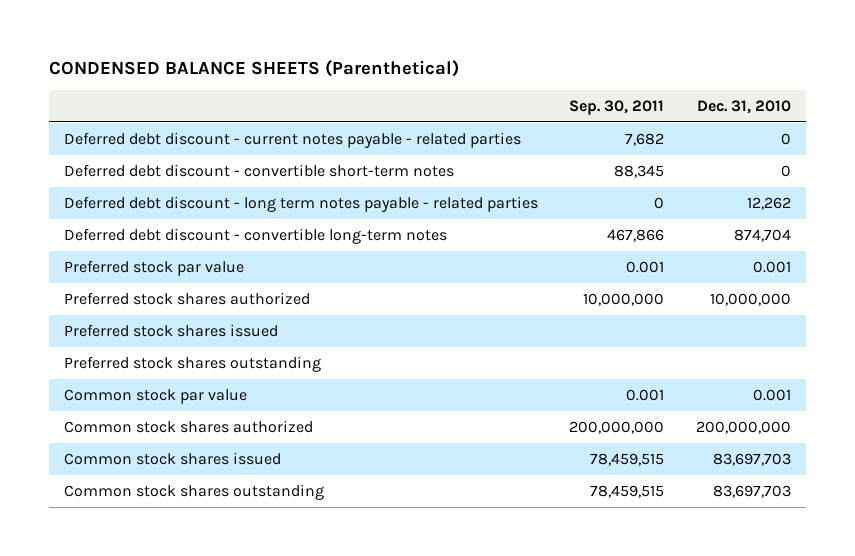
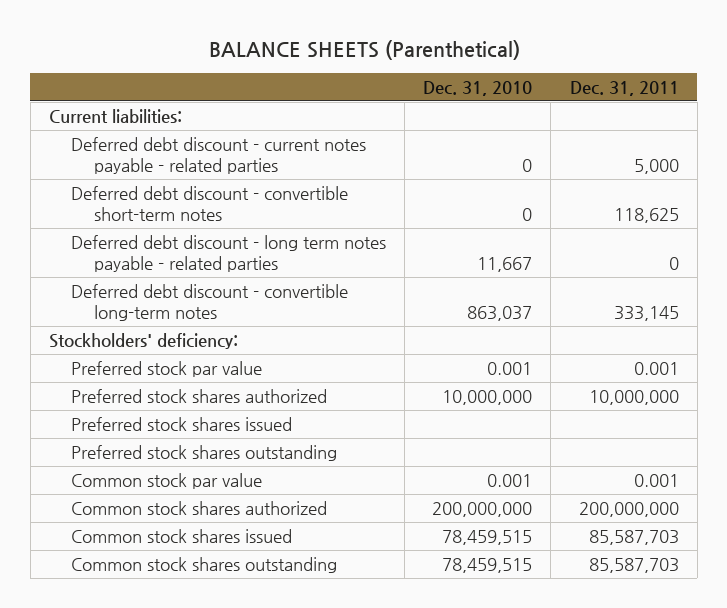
[48,59,459,77] CONDENSED BALANCE SHEETS (Parenthetical) -> [208,40,520,61] BALANCE SHEETS (Parenthetical)
[569,100,665,116] Sep. 30, 2011 -> none
none -> [569,80,679,96] Dec. 31, 2011
none -> [48,108,182,123] Current liabilities:
[746,196,791,210] 12,262 -> [477,256,533,272] 11,667
[733,228,791,242] 874,704 -> [467,305,533,321] 863,037
none -> [48,332,238,349] Stockholders' deficiency:
[712,452,791,466] 83,697,703 -> [442,529,533,545] 78,459,515
[712,484,791,498] 83,697,703 -> [442,557,533,573] 78,459,515

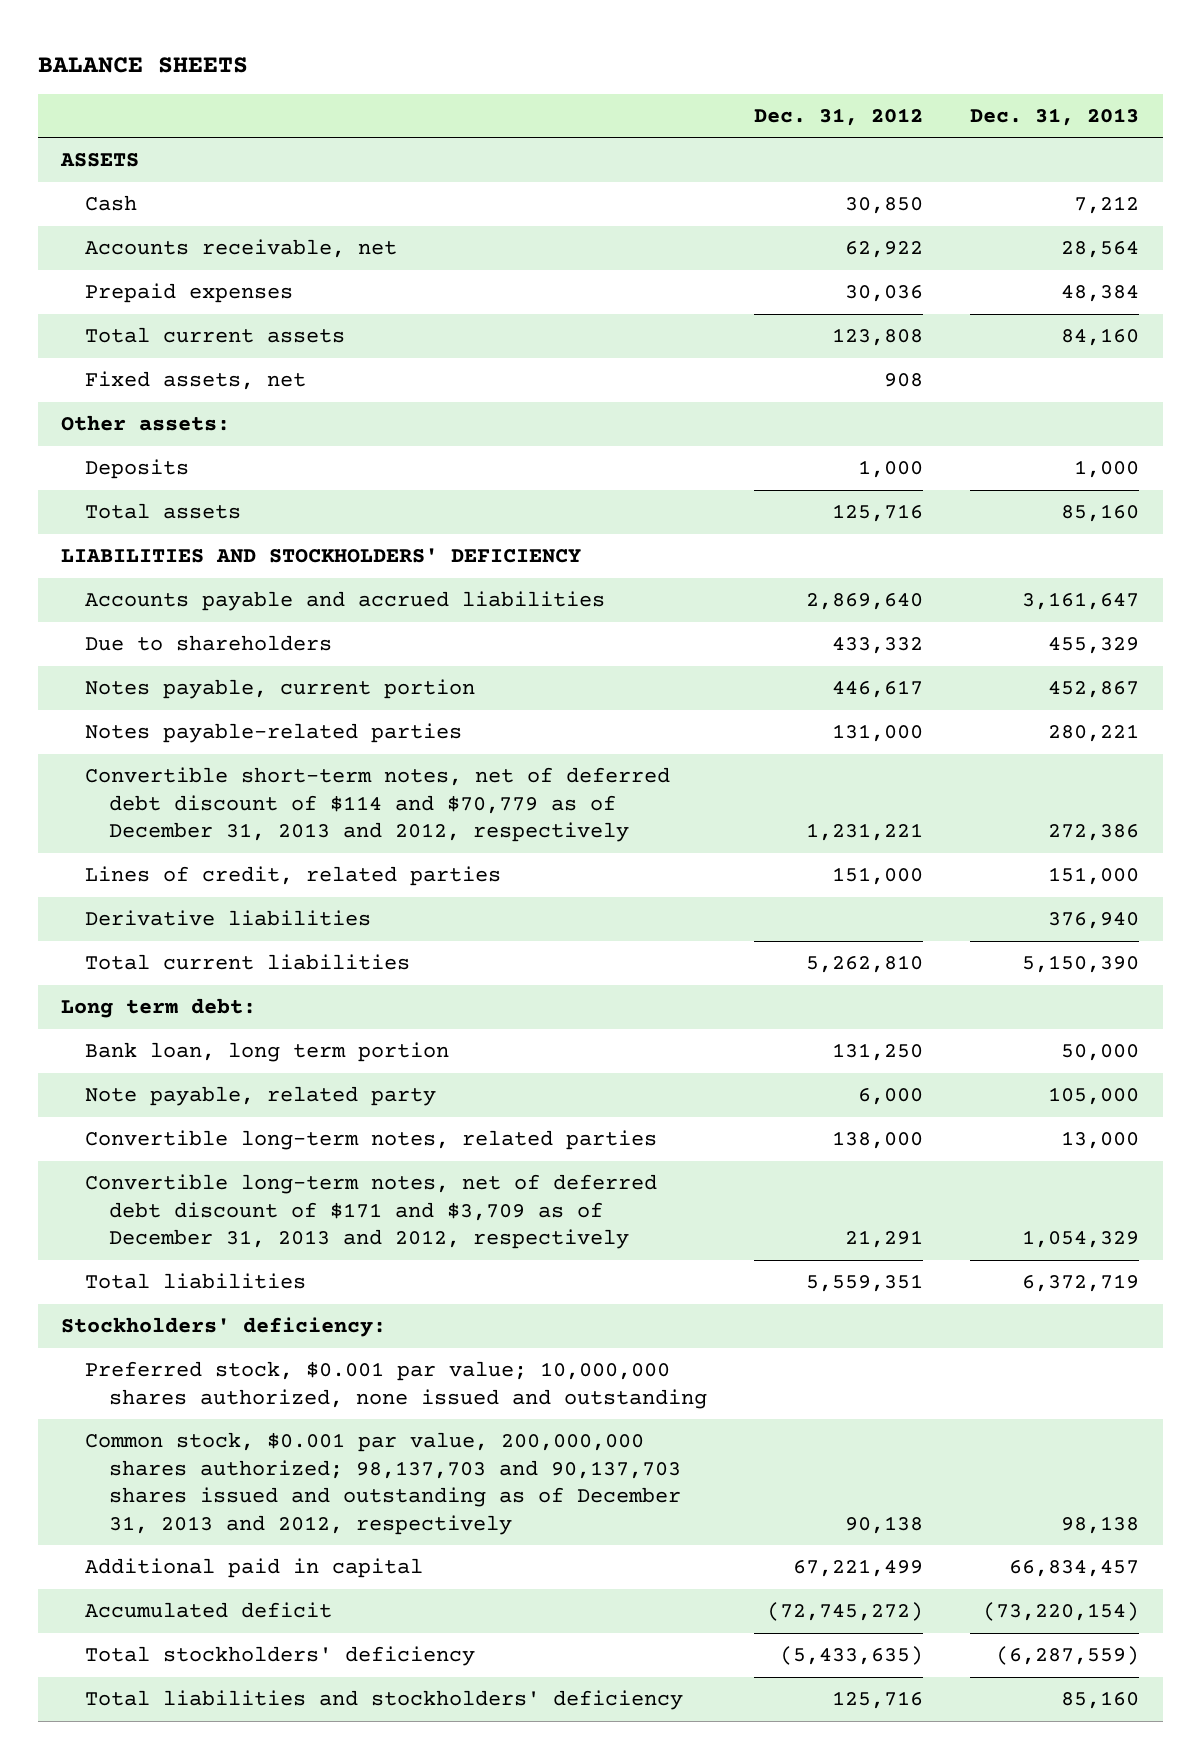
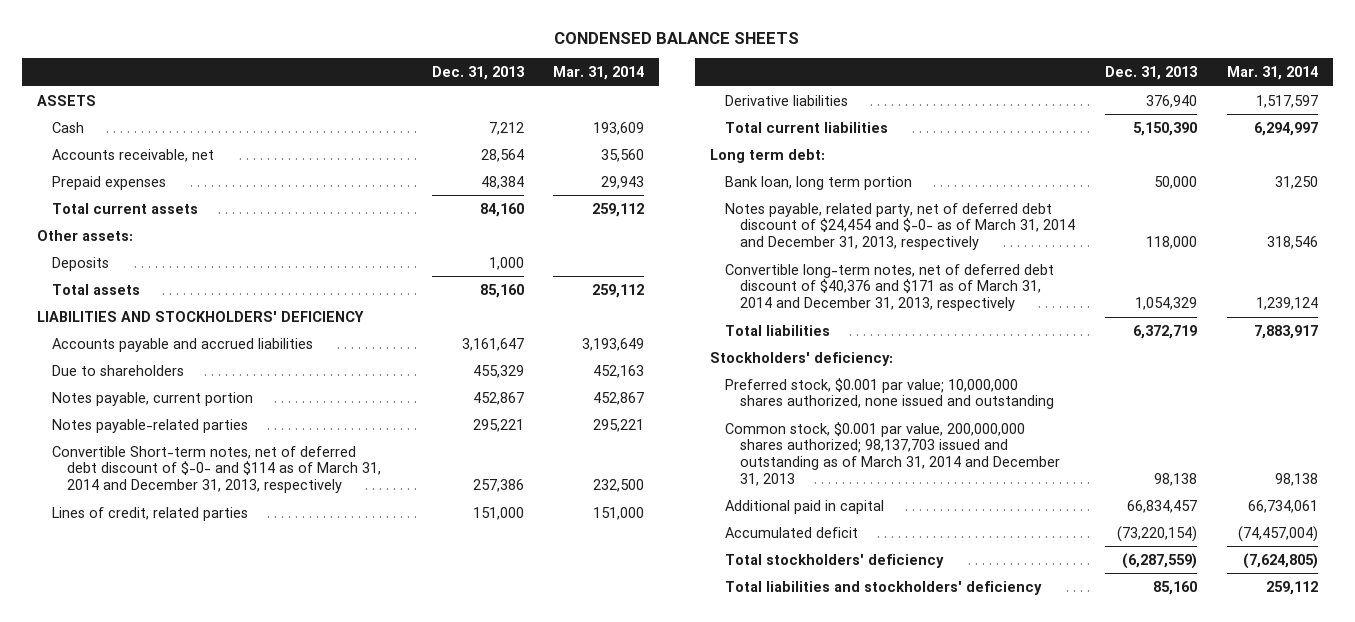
[37,56,248,73] BALANCE SHEETS -> [554,31,800,44] CONDENSED BALANCE SHEETS
[753,107,923,126] Dec. 31, 2012 -> none
none -> [553,66,645,81] Mar. 31, 2014
[85,371,307,391] Fixed assets, net -> none
[1048,724,1140,743] 280,221 -> [472,418,524,432] 295,221
[85,767,671,843] Convertible short-term notes, net of deferred debt discount of $114 and $70,779 as of December 31, 2013 and 2012, respectively -> [51,445,381,494] Convertible Short-term notes, net of deferred debt discount of $-0- and $114 as of March 31, 2014 and December 31, 2013, respectively
[1048,824,1140,842] 272,386 -> [472,479,524,493] 257,386
[85,1086,437,1107] Note payable, related party -> none
[85,1130,658,1151] Convertible long-term notes, related parties -> none
none -> [725,202,1076,251] Notes payable, related party, net of deferred debt discount of $24,454 and $-0- as of March 31, 2014 and December 31, 2013, respectively
[85,1174,658,1250] Convertible long-term notes, net of deferred debt discount of $171 and $3,709 as of December 31, 2013 and 2012, respectively -> [725,263,1055,312] Convertible long-term notes, net of deferred debt discount of $40,376 and $171 as of March 31, 2014 and December 31, 2013, respectively
[85,1432,681,1536] Common stock, $0.001 par value, 200,000,000 shares authorized; 98,137,703 and 90,137,703 shares issued and outstanding as of December 31, 2013 and 2012, respectively -> [725,421,1061,486] Common stock, $0.001 par value, 200,000,000 shares authorized; 98,137,703 issued and outstanding as of March 31, 2014 and December 31, 2013

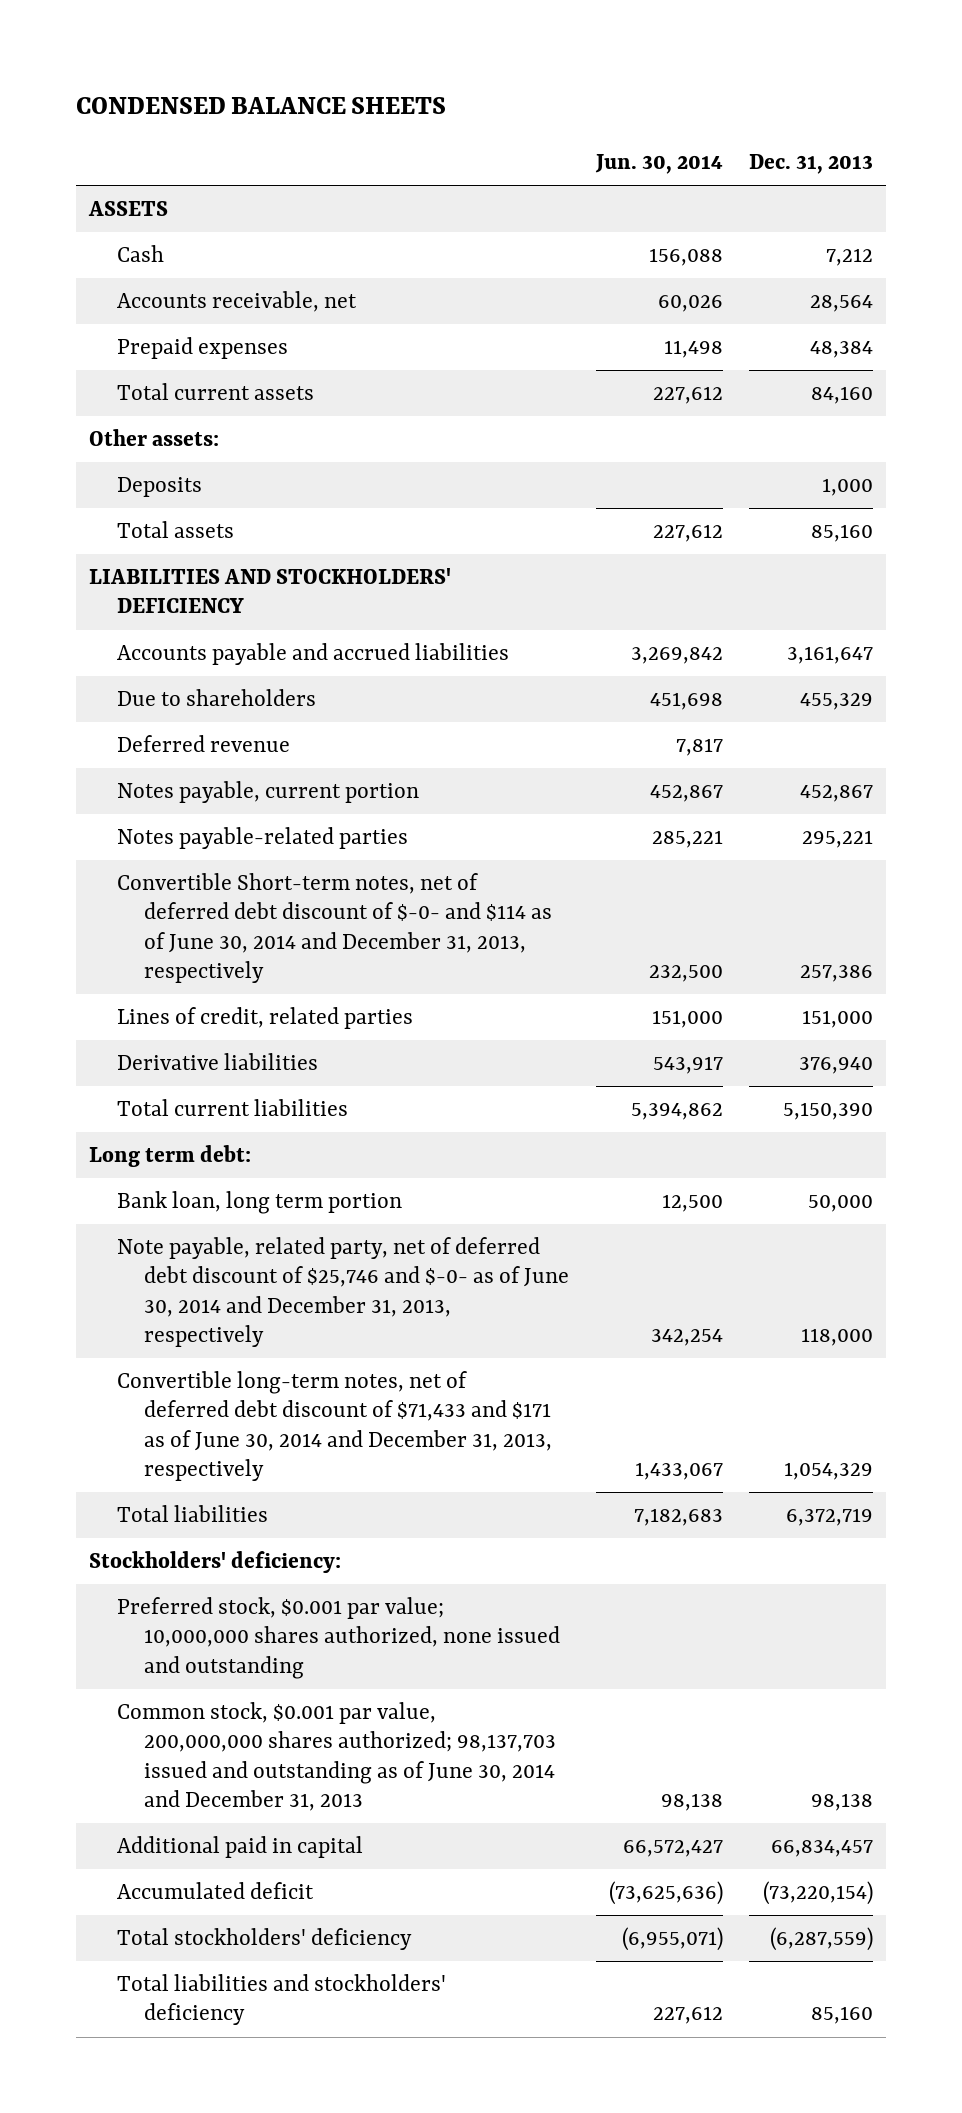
[553,66,645,81] Mar. 31, 2014 -> none
none -> [594,154,723,175] Jun. 30, 2014
none -> [116,735,290,753] Deferred revenue
[51,445,381,494] Convertible Short-term notes, net of deferred debt discount of $-0- and $114 as of March 31, 2014 and December 31, 2013, respectively -> [116,873,553,984] Convertible Short-term notes, net of deferred debt discount of $-0- and $114 as of June 30, 2014 and December 31, 2013, respectively
[725,202,1076,251] Notes payable, related party, net of deferred debt discount of $24,454 and $-0- as of March 31, 2014 and December 31, 2013, respectively -> [116,1237,570,1348] Note payable, related party, net of deferred debt discount of $25,746 and $-0- as of June 30, 2014 and December 31, 2013, respectively
[725,263,1055,312] Convertible long-term notes, net of deferred debt discount of $40,376 and $171 as of March 31, 2014 and December 31, 2013, respectively -> [116,1371,553,1482] Convertible long-term notes, net of deferred debt discount of $71,433 and $171 as of June 30, 2014 and December 31, 2013, respectively
[725,421,1061,486] Common stock, $0.001 par value, 200,000,000 shares authorized; 98,137,703 issued and outstanding as of March 31, 2014 and December 31, 2013 -> [116,1702,557,1812] Common stock, $0.001 par value, 200,000,000 shares authorized; 98,137,703 issued and outstanding as of June 30, 2014 and December 31, 2013

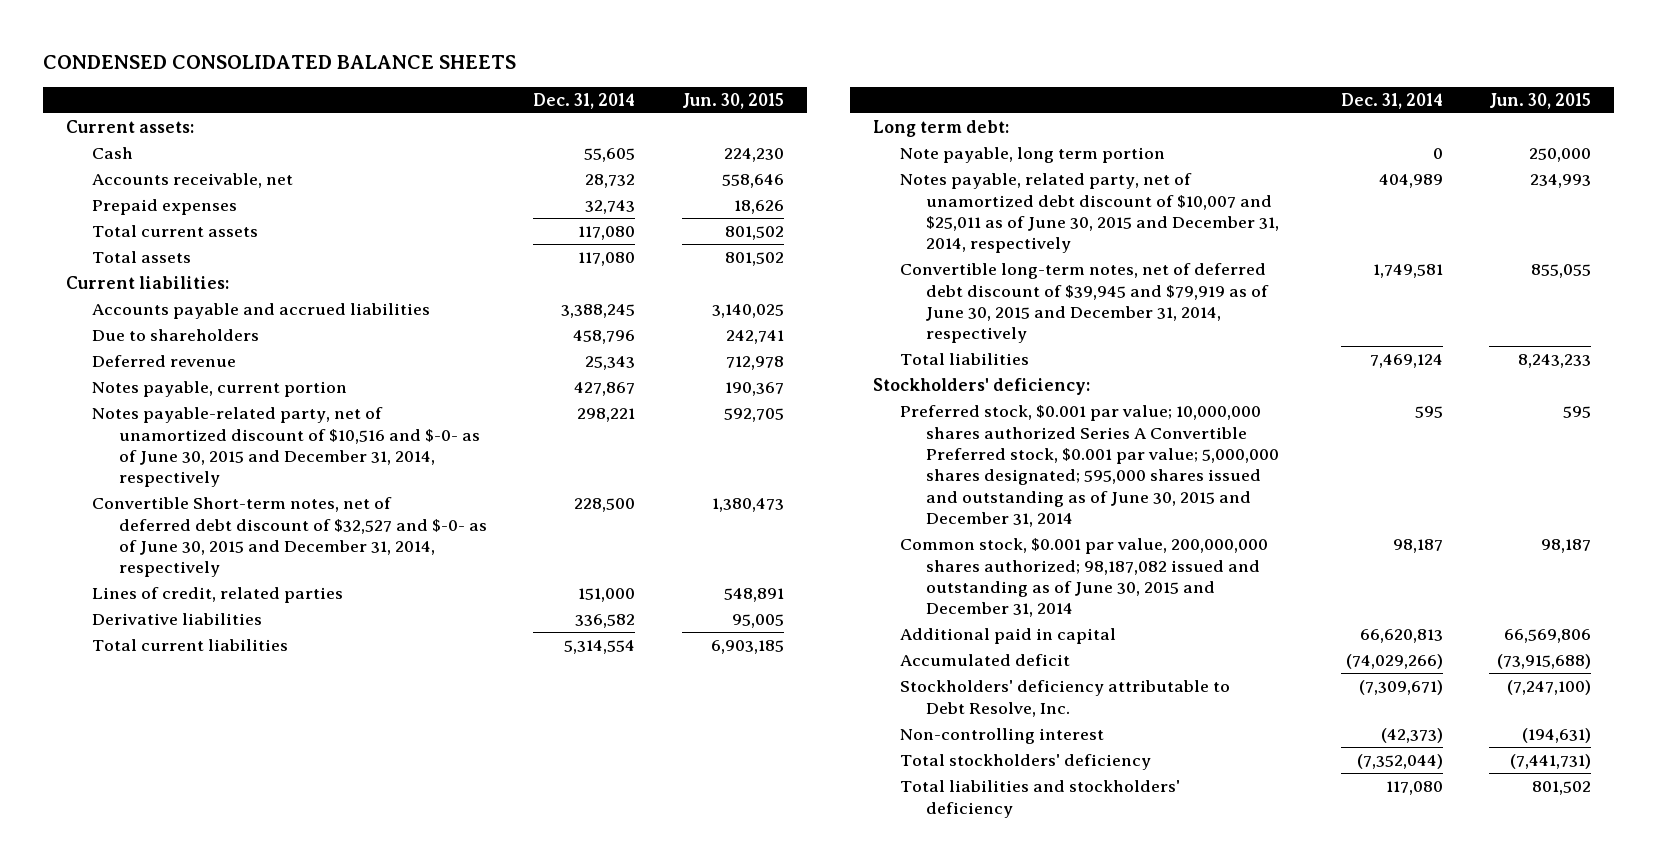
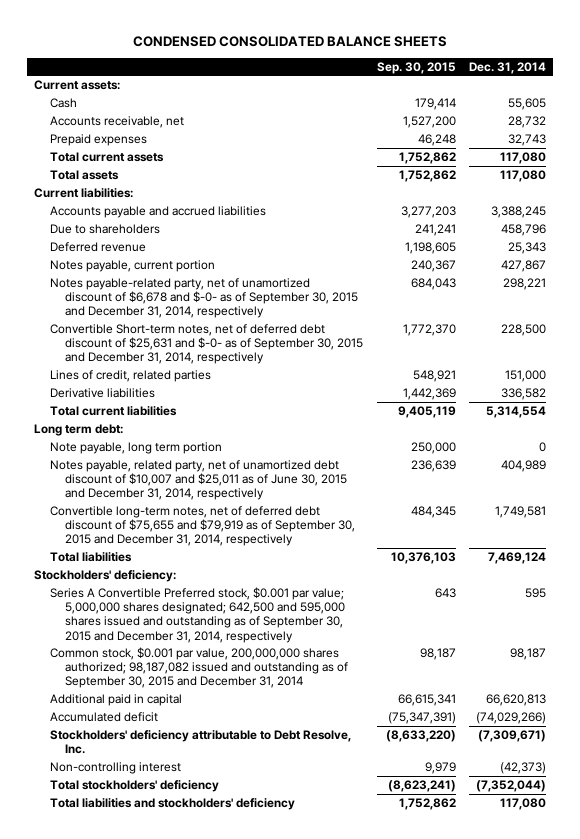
[681,92,784,109] Jun. 30, 2015 -> none
none -> [376,61,456,74] Sep. 30, 2015
[92,407,480,488] Notes payable-related party, net of unamortized discount of $10,516 and $-0- as of June 30, 2015 and December 31, 2014, respectively -> [49,278,359,319] Notes payable-related party, net of unamortized discount of $6,678 and $-0- as of September 30, 2015 and December 31, 2014, respectively
[92,497,487,578] Convertible Short-term notes, net of deferred debt discount of $32,527 and $-0- as of June 30, 2015 and December 31, 2014, respectively -> [49,324,364,365] Convertible Short-term notes, net of deferred debt discount of $25,631 and $-0- as of September 30, 2015 and December 31, 2014, respectively
[899,263,1270,344] Convertible long-term notes, net of deferred debt discount of $39,945 and $79,919 as of June 30, 2015 and December 31, 2014, respectively -> [49,506,356,547] Convertible long-term notes, net of deferred debt discount of $75,655 and $79,919 as of September 30, 2015 and December 31, 2014, respectively
[899,405,1280,528] Preferred stock, $0.001 par value; 10,000,000 shares authorized Series A Convertible Preferred stock, $0.001 par value; 5,000,000 shares designated; 595,000 shares issued and outstanding as of June 30, 2015 and December 31, 2014 -> [49,587,346,643] Series A Convertible Preferred stock, $0.001 par value; 5,000,000 shares designated; 642,500 and 595,000 shares issued and outstanding as of September 30, 2015 and December 31, 2014, respectively
[899,538,1268,618] Common stock, $0.001 par value, 200,000,000 shares authorized; 98,187,082 issued and outstanding as of June 30, 2015 and December 31, 2014 -> [49,647,349,689] Common stock, $0.001 par value, 200,000,000 shares authorized; 98,187,082 issued and outstanding as of September 30, 2015 and December 31, 2014

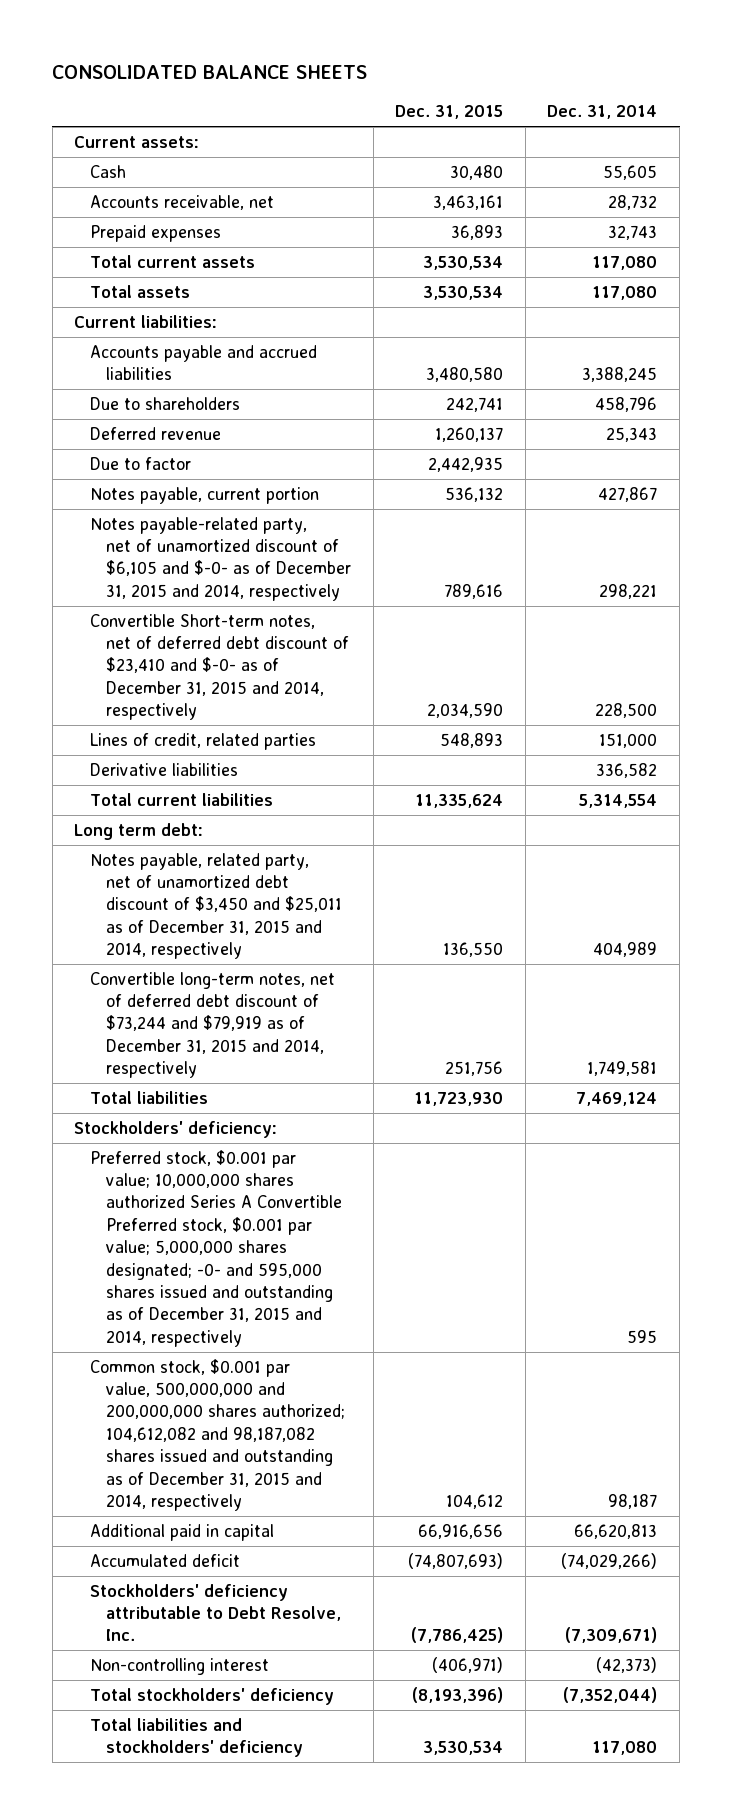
[132,35,447,47] CONDENSED CONSOLIDATED BALANCE SHEETS -> [52,65,368,80] CONSOLIDATED BALANCE SHEETS
[376,61,456,74] Sep. 30, 2015 -> none
none -> [395,105,504,120] Dec. 31, 2015
none -> [90,456,192,470] Due to factor
[49,278,359,319] Notes payable-related party, net of unamortized discount of $6,678 and $-0- as of September 30, 2015 and December 31, 2014, respectively -> [90,516,352,601] Notes payable-related party, net of unamortized discount of $6,105 and $-0- as of December 31, 2015 and 2014, respectively
[49,324,364,365] Convertible Short-term notes, net of deferred debt discount of $25,631 and $-0- as of September 30, 2015 and December 31, 2014, respectively -> [90,613,350,721] Convertible Short-term notes, net of deferred debt discount of $23,410 and $-0- as of December 31, 2015 and 2014, respectively
[49,442,222,455] Note payable, long term portion -> none
[49,460,348,501] Notes payable, related party, net of unamortized debt discount of $10,007 and $25,011 as of June 30, 2015 and December 31, 2014, respectively -> [90,852,343,960] Notes payable, related party, net of unamortized debt discount of $3,450 and $25,011 as of December 31, 2015 and 2014, respectively
[49,506,356,547] Convertible long-term notes, net of deferred debt discount of $75,655 and $79,919 as of September 30, 2015 and December 31, 2014, respectively -> [90,971,336,1079] Convertible long-term notes, net of deferred debt discount of $73,244 and $79,919 as of December 31, 2015 and 2014, respectively
[49,587,346,643] Series A Convertible Preferred stock, $0.001 par value; 5,000,000 shares designated; 642,500 and 595,000 shares issued and outstanding as of September 30, 2015 and December 31, 2014, respectively -> [90,1149,343,1347] Preferred stock, $0.001 par value; 10,000,000 shares authorized Series A Convertible Preferred stock, $0.001 par value; 5,000,000 shares designated; -0- and 595,000 shares issued and outstanding as of December 31, 2015 and 2014, respectively
[49,647,349,689] Common stock, $0.001 par value, 200,000,000 shares authorized; 98,187,082 issued and outstanding as of September 30, 2015 and December 31, 2014 -> [90,1358,346,1511] Common stock, $0.001 par value, 500,000,000 and 200,000,000 shares authorized; 104,612,082 and 98,187,082 shares issued and outstanding as of December 31, 2015 and 2014, respectively

